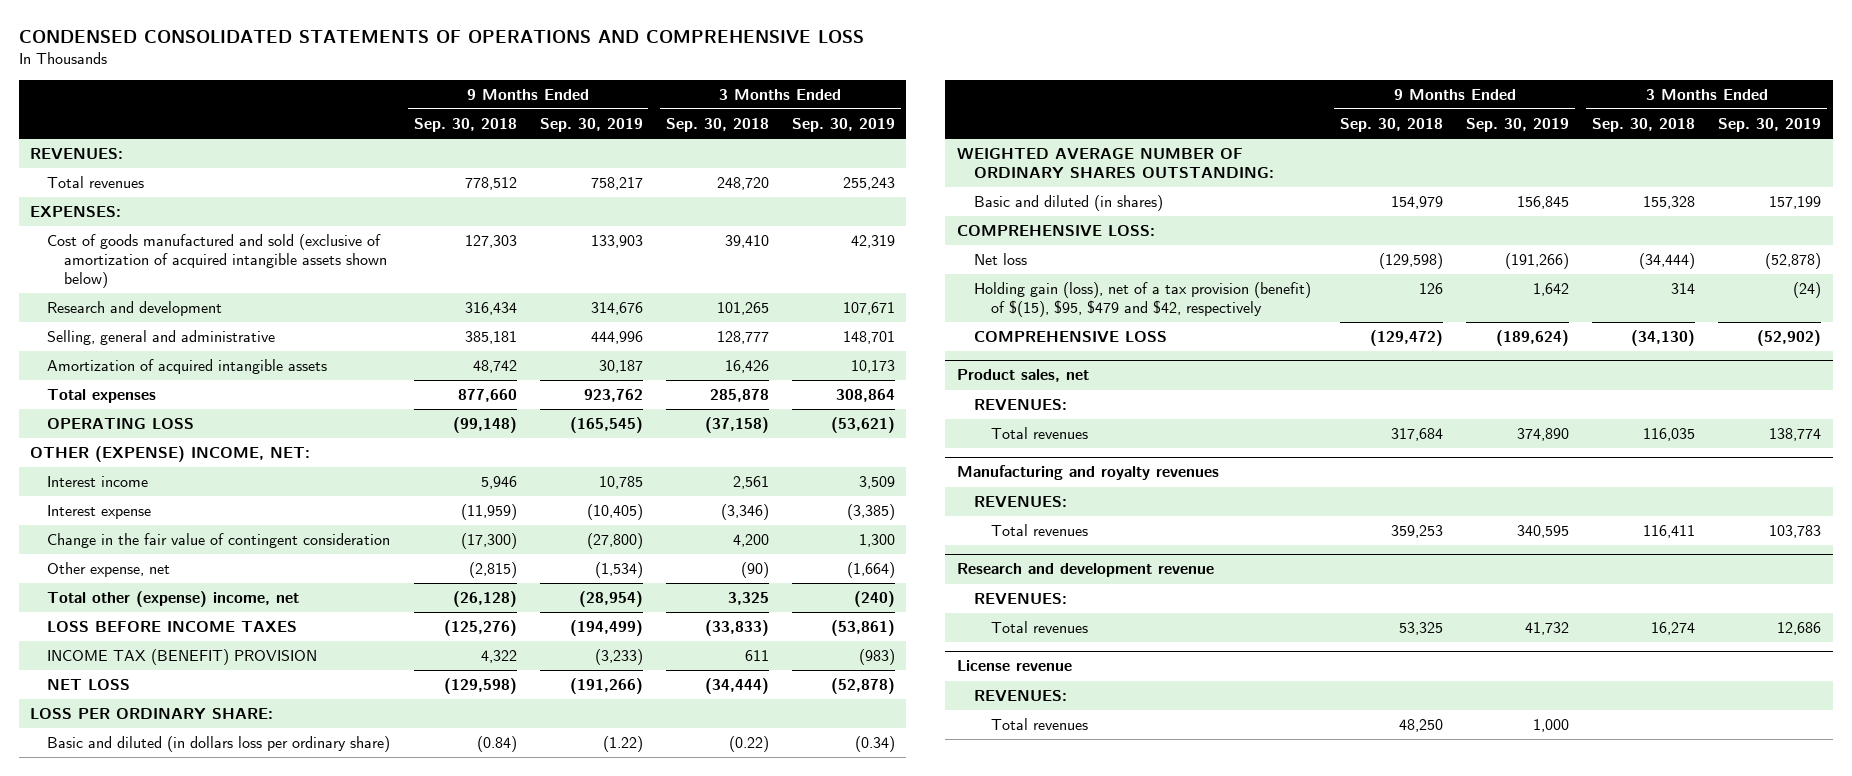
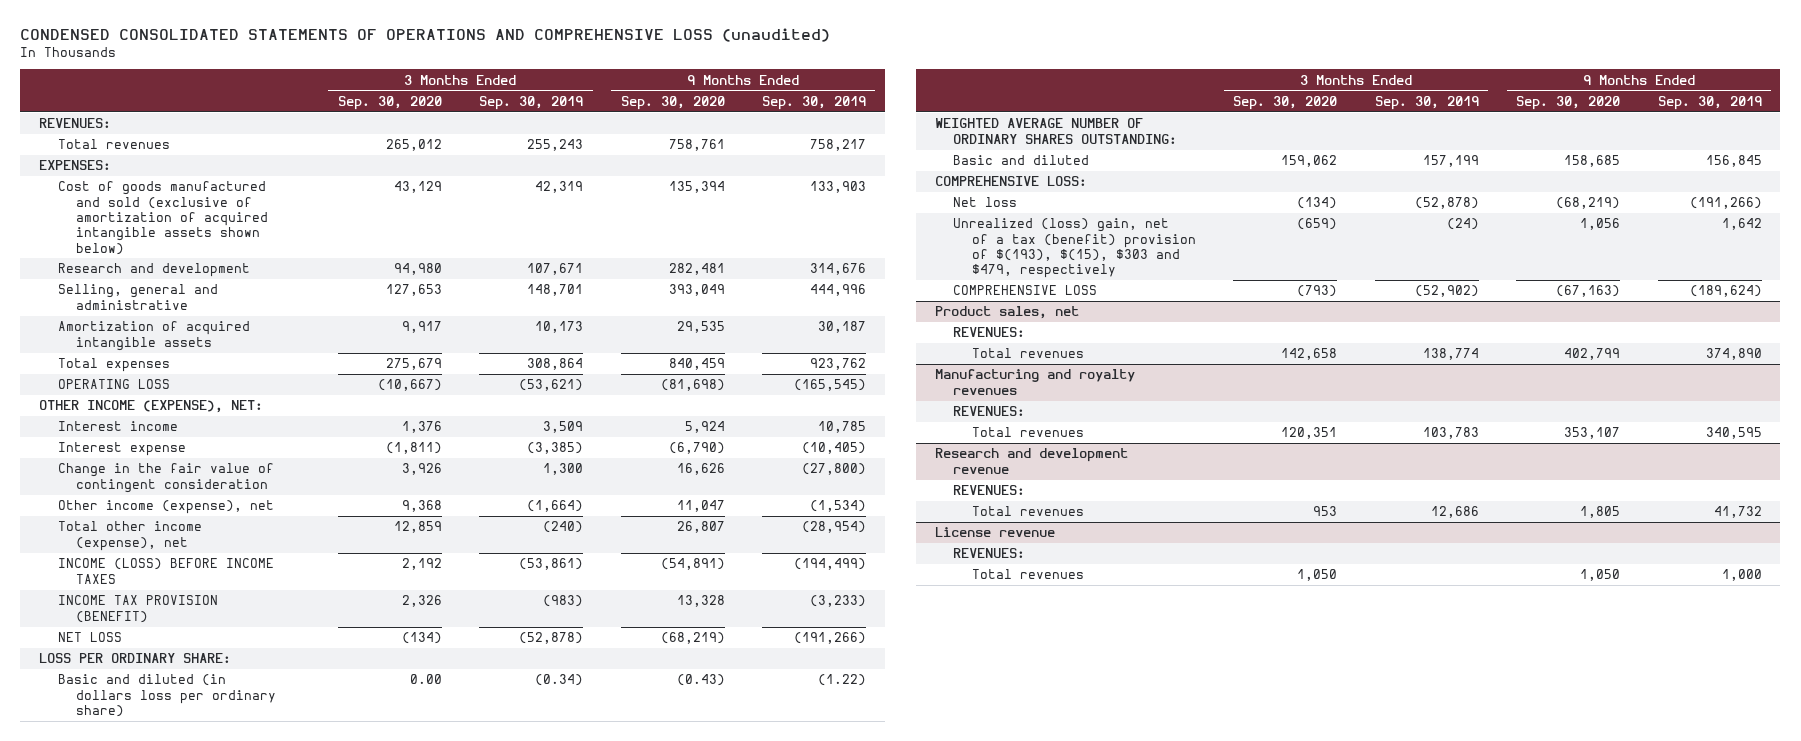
[18,30,864,44] CONDENSED CONSOLIDATED STATEMENTS OF OPERATIONS AND COMPREHENSIVE LOSS -> [20,27,831,42] CONDENSED CONSOLIDATED STATEMENTS OF OPERATIONS AND COMPREHENSIVE LOSS (unaudited)
[413,117,517,132] Sep. 30, 2018 -> none
[665,117,769,132] Sep. 30, 2018 -> none
none -> [337,95,442,110] Sep. 30, 2020
none -> [620,95,725,110] Sep. 30, 2020
[30,446,311,463] OTHER (EXPENSE) INCOME, NET: -> [39,400,264,414] OTHER INCOME (EXPENSE), NET:
[47,562,171,578] Other expense, net -> [57,500,274,515] Other income (expense), net
[47,591,300,608] Total other (expense) income, net -> [57,521,202,551] Total other income (expense), net
[47,620,298,633] LOSS BEFORE INCOME TAXES -> [57,558,274,584] INCOME (LOSS) BEFORE INCOME TAXES
[47,649,318,666] INCOME TAX (BENEFIT) PROVISION -> [57,595,218,623] INCOME TAX PROVISION (BENEFIT)
[973,195,1163,212] Basic and diluted (in shares) -> [953,155,1090,166] Basic and diluted
[973,282,1311,317] Holding gain (loss), net of a tax provision (benefit) of $(15), $95, $479 and $42, respectively -> [953,218,1196,279] Unrealized (loss) gain, net of a tax (benefit) provision of $(193), $(15), $303 and $479, respectively

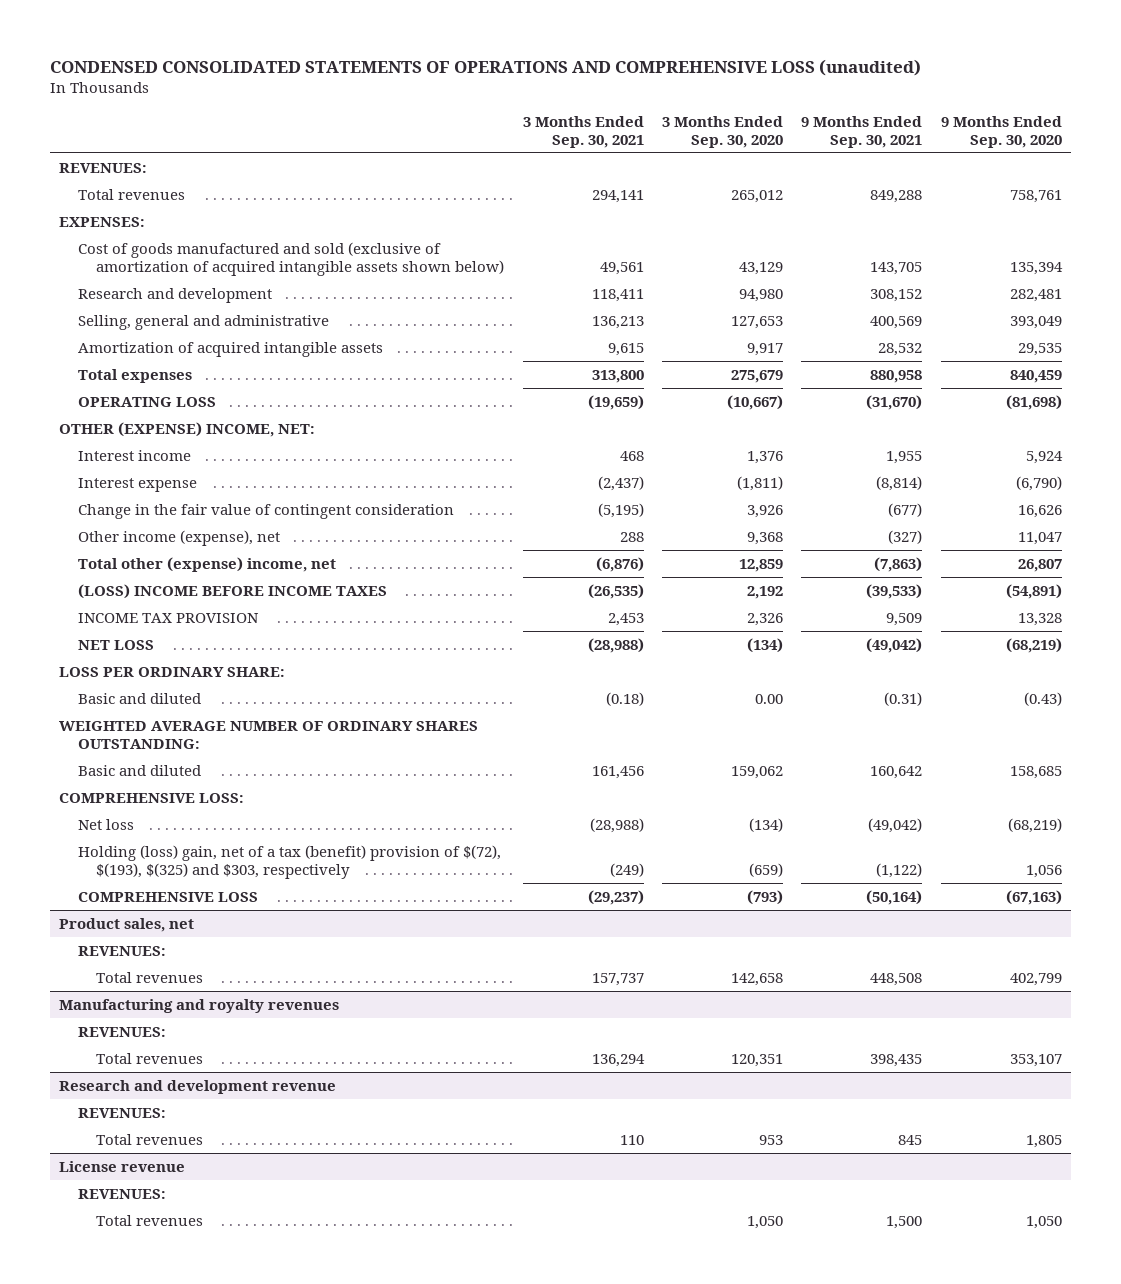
[479,95,584,110] Sep. 30, 2019 -> none
[762,95,867,110] Sep. 30, 2019 -> none
none -> [522,116,644,148] 3 Months Ended Sep. 30, 2021
none -> [801,116,923,148] 9 Months Ended Sep. 30, 2021
[39,400,264,414] OTHER INCOME (EXPENSE), NET: -> [59,422,316,438] OTHER (EXPENSE) INCOME, NET:
[57,521,202,551] Total other income (expense), net -> [77,557,336,573] Total other (expense) income, net
[57,558,274,584] INCOME (LOSS) BEFORE INCOME TAXES -> [77,584,387,600] (LOSS) INCOME BEFORE INCOME TAXES
[57,595,218,623] INCOME TAX PROVISION (BENEFIT) -> [77,613,259,624] INCOME TAX PROVISION
[57,674,277,717] Basic and diluted (in dollars loss per ordinary share) -> [77,693,201,705] Basic and diluted
[953,218,1196,279] Unrealized (loss) gain, net of a tax (benefit) provision of $(193), $(15), $303 and $479, respectively -> [77,845,501,879] Holding (loss) gain, net of a tax (benefit) provision of $(72), $(193), $(325) and $303, respectively

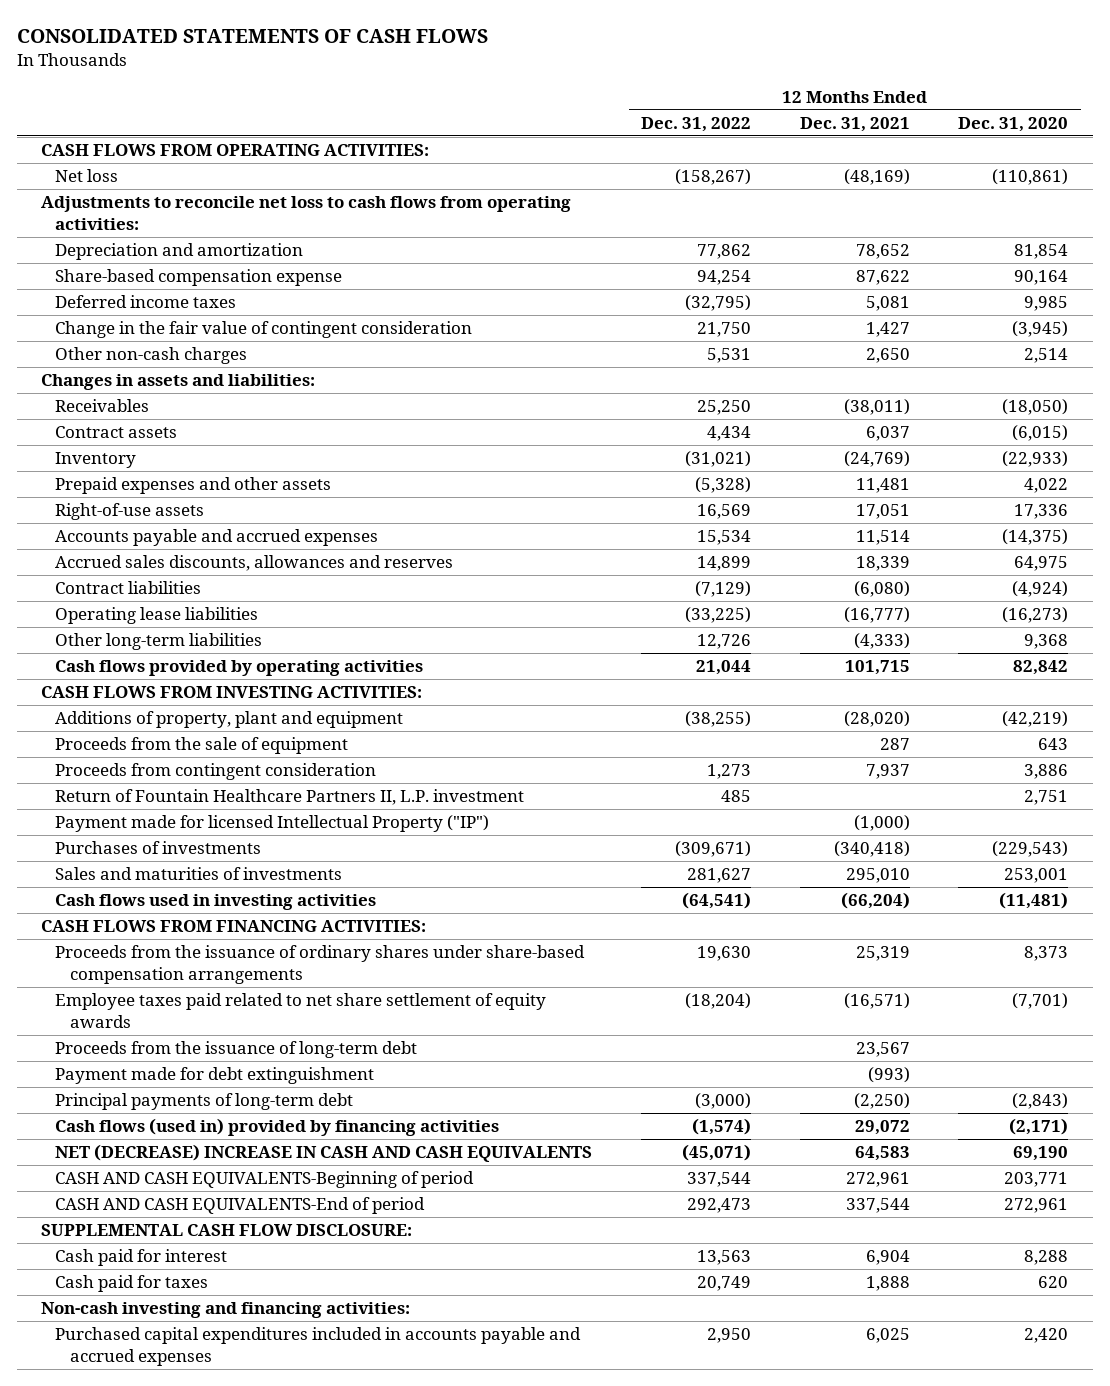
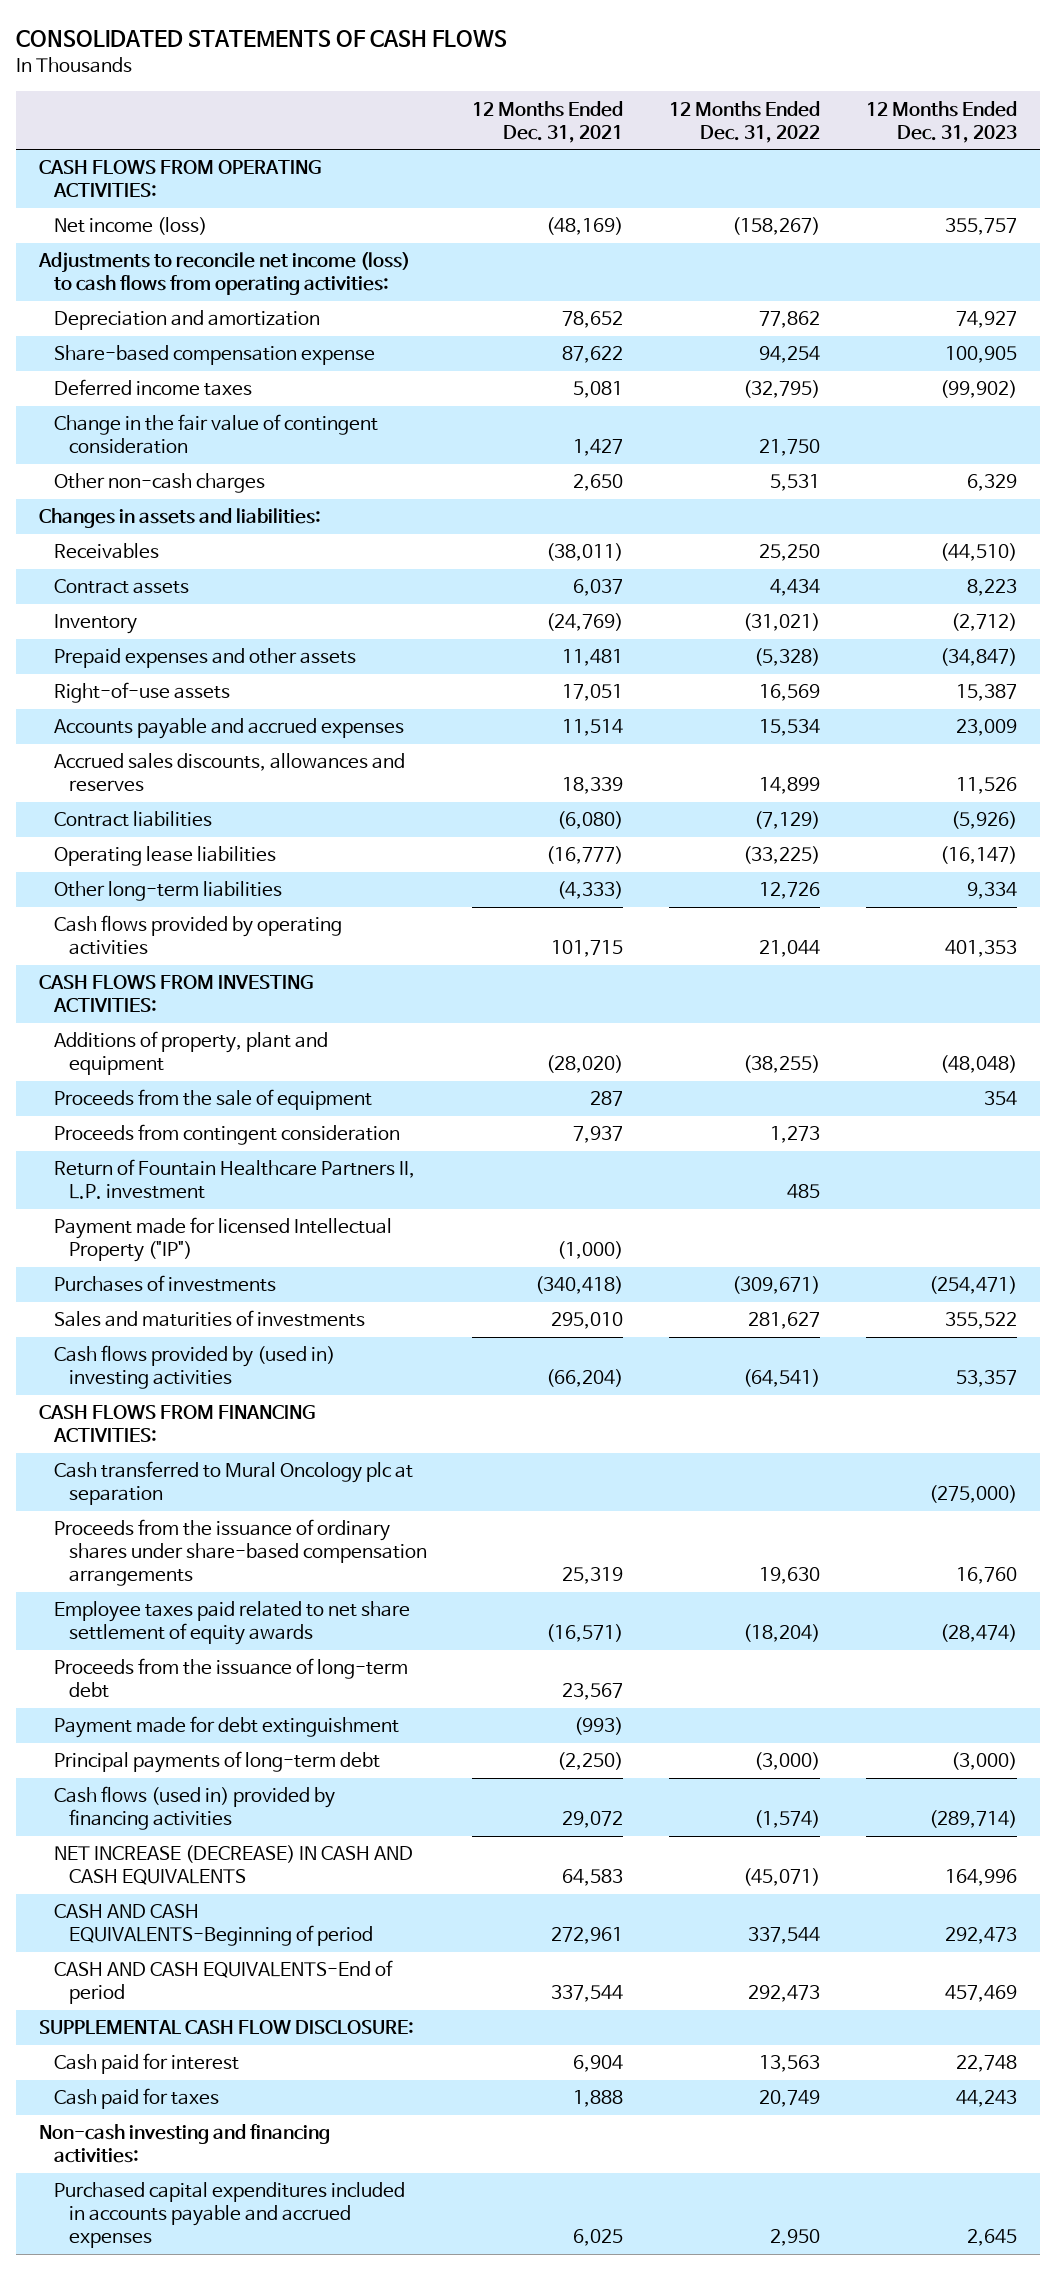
[958,116,1069,132] Dec. 31, 2020 -> none
none -> [865,100,1017,143] 12 Months Ended Dec. 31, 2023
[55,169,119,183] Net loss -> [53,217,207,236] Net income (loss)
[41,196,572,230] Adjustments to reconcile net loss to cash flows from operating activities: -> [38,252,411,296] Adjustments to reconcile net income (loss) to cash flows from operating activities:
[55,894,377,911] Cash flows used in investing activities -> [53,1345,335,1390] Cash flows provided by (used in) investing activities
none -> [53,1461,413,1506] Cash transferred to Mural Oncology plc at separation
[55,1144,593,1163] NET (DECREASE) INCREASE IN CASH AND CASH EQUIVALENTS -> [53,1845,413,1886] NET INCREASE (DECREASE) IN CASH AND CASH EQUIVALENTS

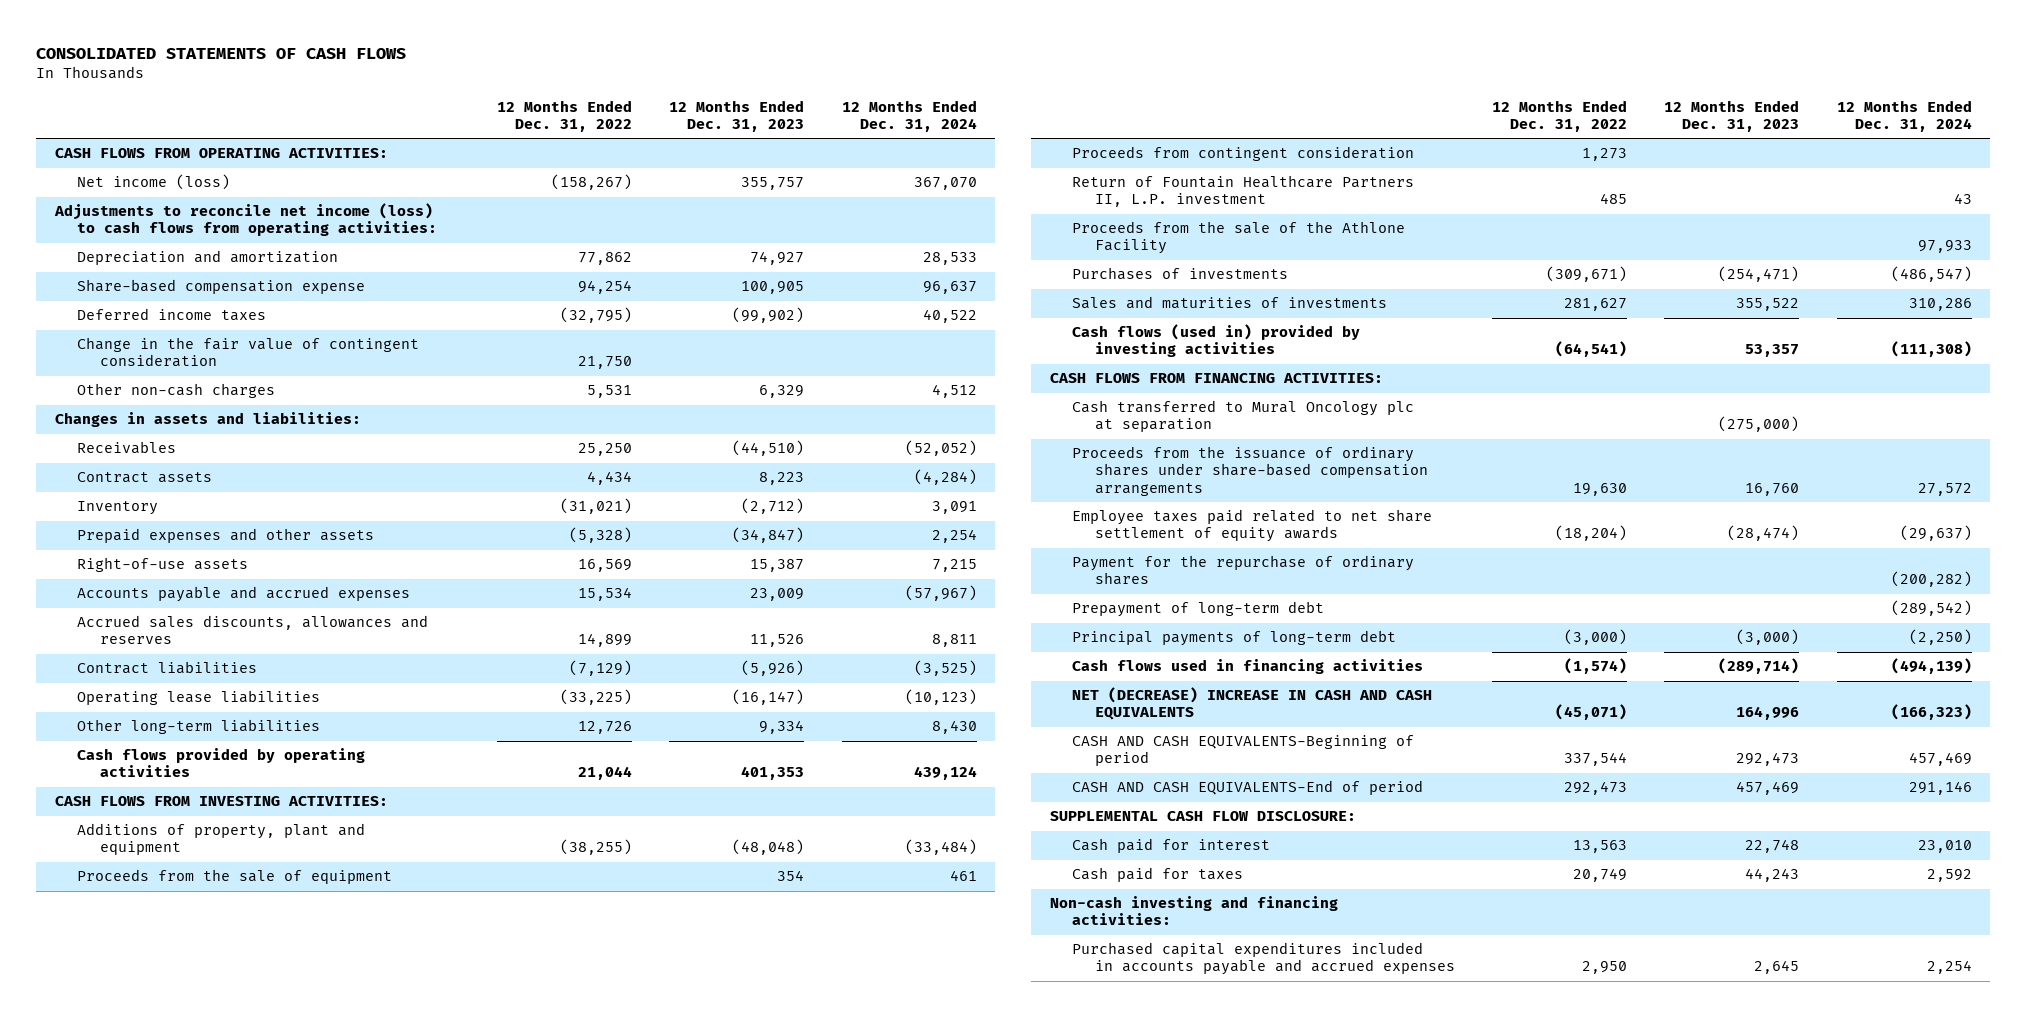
[472,100,624,143] 12 Months Ended Dec. 31, 2021 -> none
none -> [841,100,977,133] 12 Months Ended Dec. 31, 2024
[53,1217,392,1263] Payment made for licensed Intellectual Property ("IP") -> none
none -> [1072,221,1406,255] Proceeds from the sale of the Athlone Facility
[53,1345,335,1390] Cash flows provided by (used in) investing activities -> [1072,324,1361,358] Cash flows (used in) provided by investing activities
[53,1658,408,1699] Proceeds from the issuance of long-term debt -> none
[53,1716,399,1739] Payment made for debt extinguishment -> none
none -> [1072,555,1415,586] Payment for the repurchase of ordinary shares
none -> [1072,601,1325,618] Prepayment of long-term debt
[53,1786,335,1831] Cash flows (used in) provided by financing activities -> [1072,659,1424,675] Cash flows used in financing activities
[53,1845,413,1886] NET INCREASE (DECREASE) IN CASH AND CASH EQUIVALENTS -> [1072,687,1433,721] NET (DECREASE) INCREASE IN CASH AND CASH EQUIVALENTS

